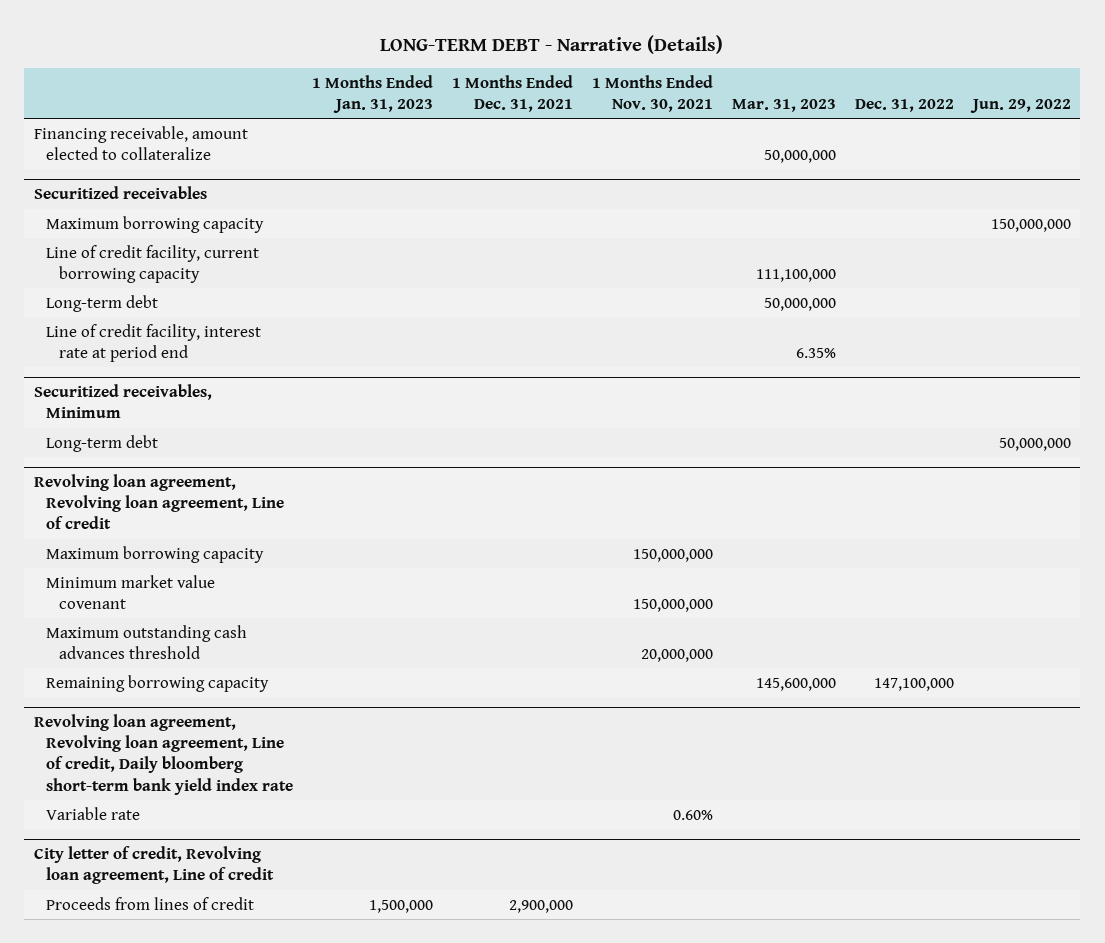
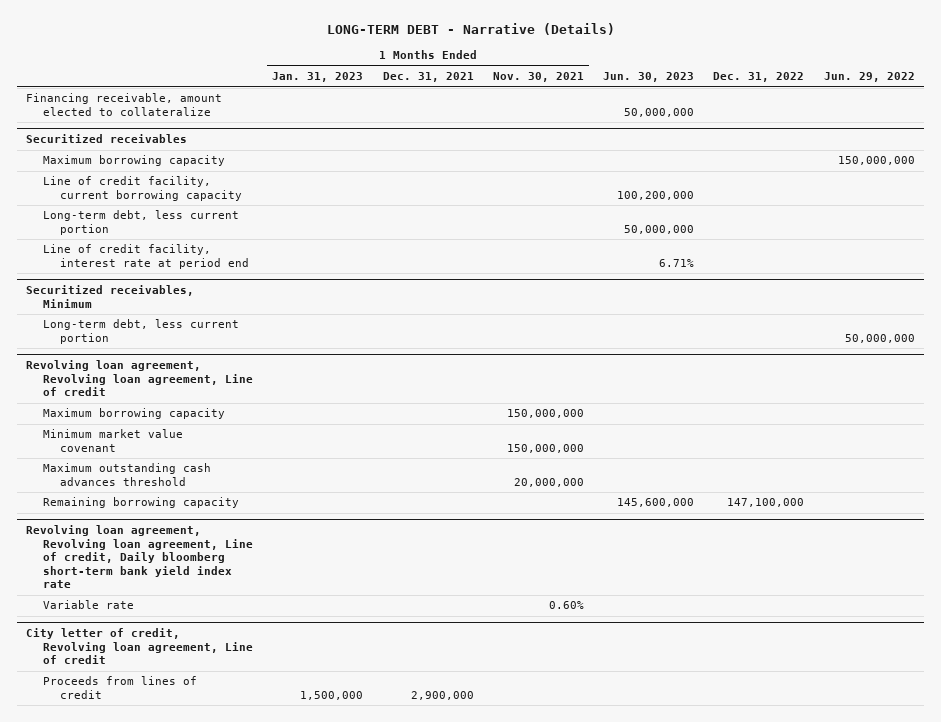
[731,98,836,112] Mar. 31, 2023 -> none
none -> [603,72,695,83] Jun. 30, 2023
[46,294,159,312] Long-term debt -> [42,210,239,235] Long-term debt, less current portion
[46,434,159,452] Long-term debt -> [42,319,239,344] Long-term debt, less current portion

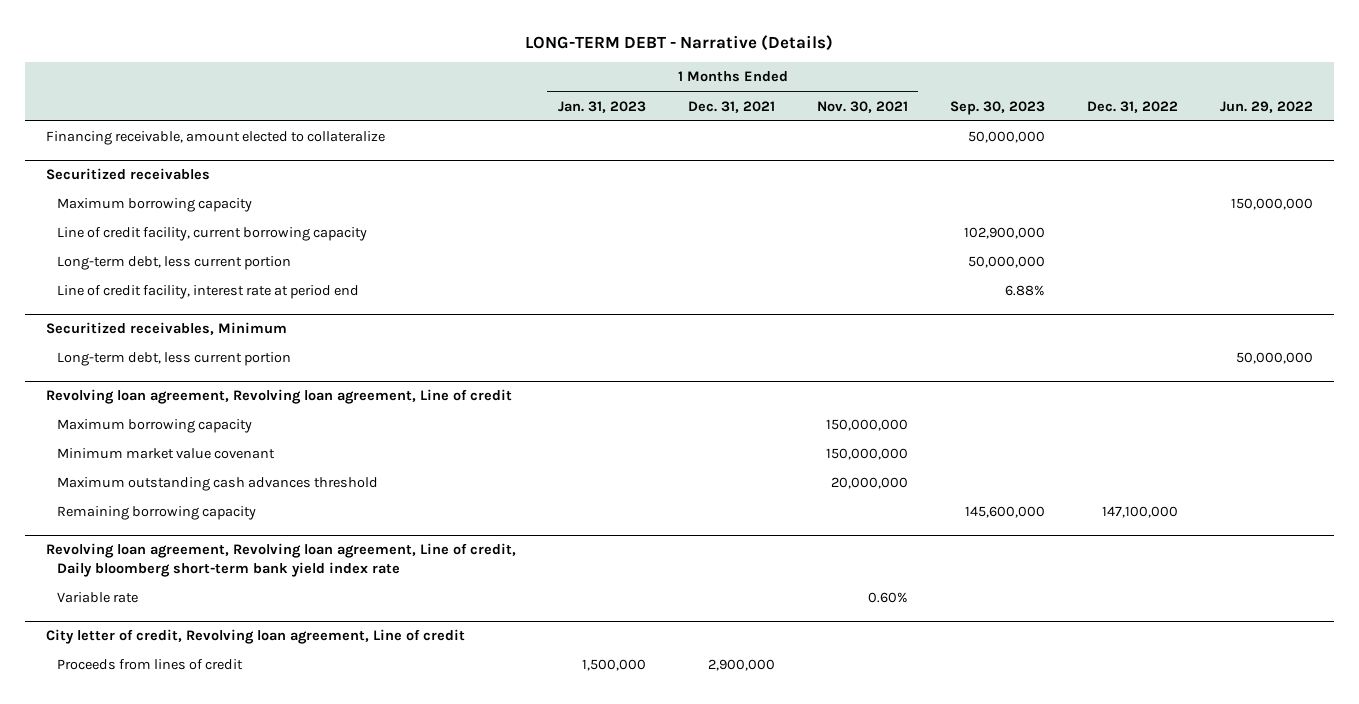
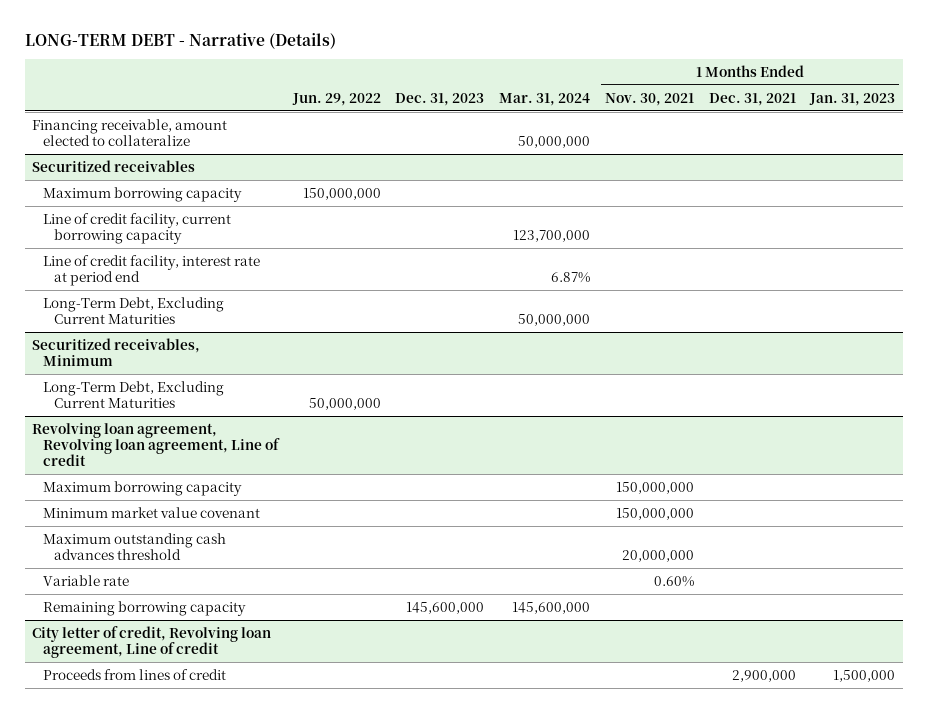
[949,100,1045,115] Sep. 30, 2023 -> none
[1086,100,1178,113] Dec. 31, 2022 -> none
none -> [395,92,485,106] Dec. 31, 2023
none -> [499,92,591,106] Mar. 31, 2024
[57,256,292,271] Long-term debt, less current portion -> none
none -> [42,296,224,324] Long-Term Debt, Excluding Current Maturities
[57,352,292,367] Long-term debt, less current portion -> [42,380,224,408] Long-Term Debt, Excluding Current Maturities
none -> [42,574,129,586] Variable rate
[45,543,516,577] Revolving loan agreement, Revolving loan agreement, Line of credit, Daily bloomberg short-term bank yield index rate -> none
[57,592,139,604] Variable rate -> none

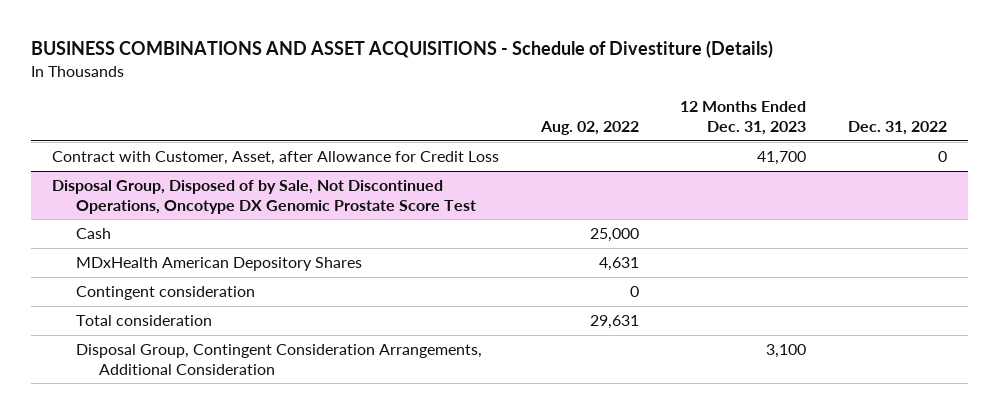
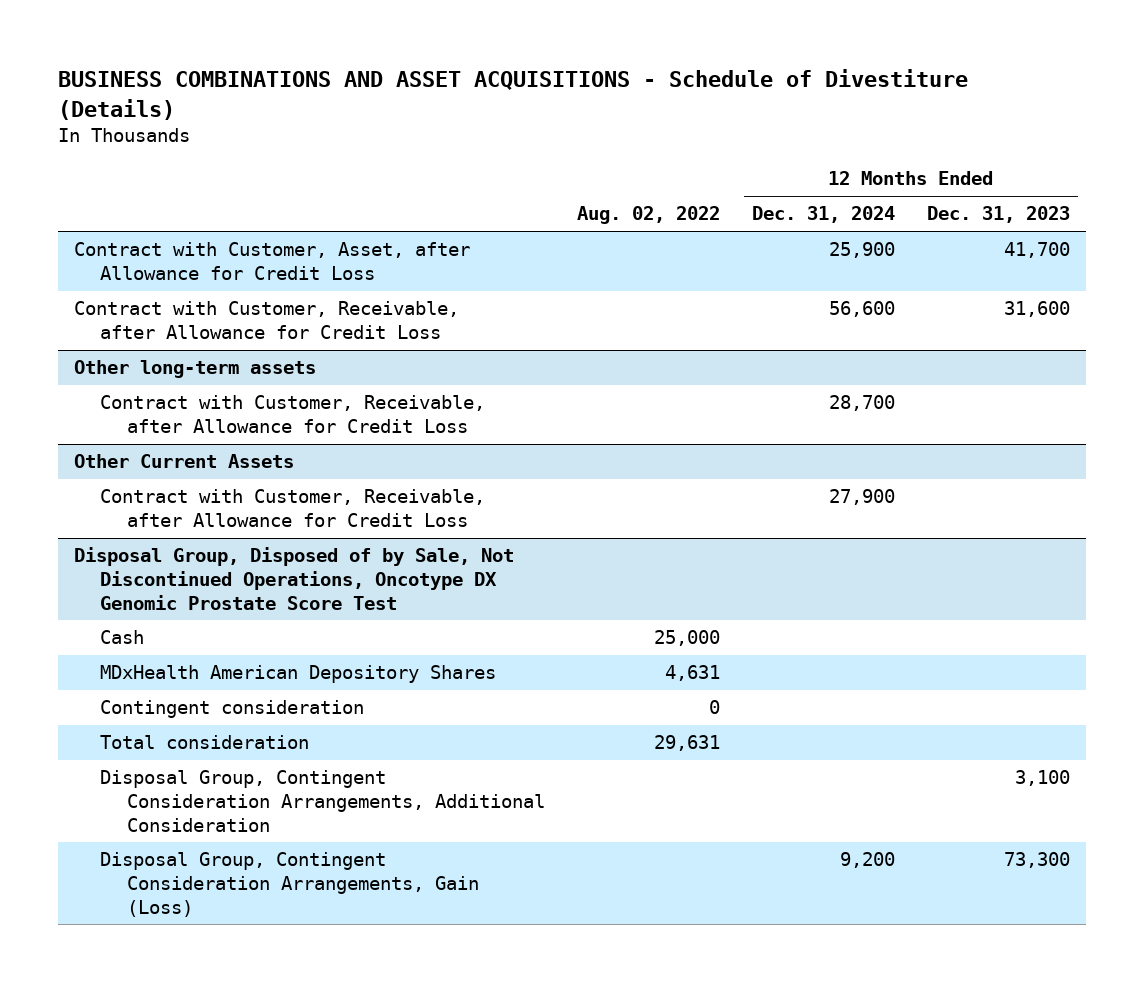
[848,121,948,136] Dec. 31, 2022 -> none
none -> [752,206,896,224] Dec. 31, 2024
none -> [74,301,460,340] Contract with Customer, Receivable, after Allowance for Credit Loss
none -> [74,360,317,379] Other long-term assets
none -> [100,395,486,434] Contract with Customer, Receivable, after Allowance for Credit Loss
none -> [74,454,295,469] Other Current Assets
none -> [100,489,486,528] Contract with Customer, Receivable, after Allowance for Credit Loss
none -> [100,852,479,917] Disposal Group, Contingent Consideration Arrangements, Gain (Loss)

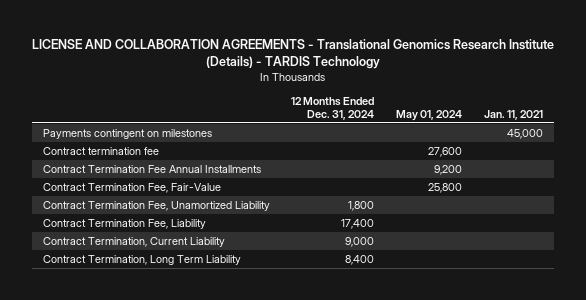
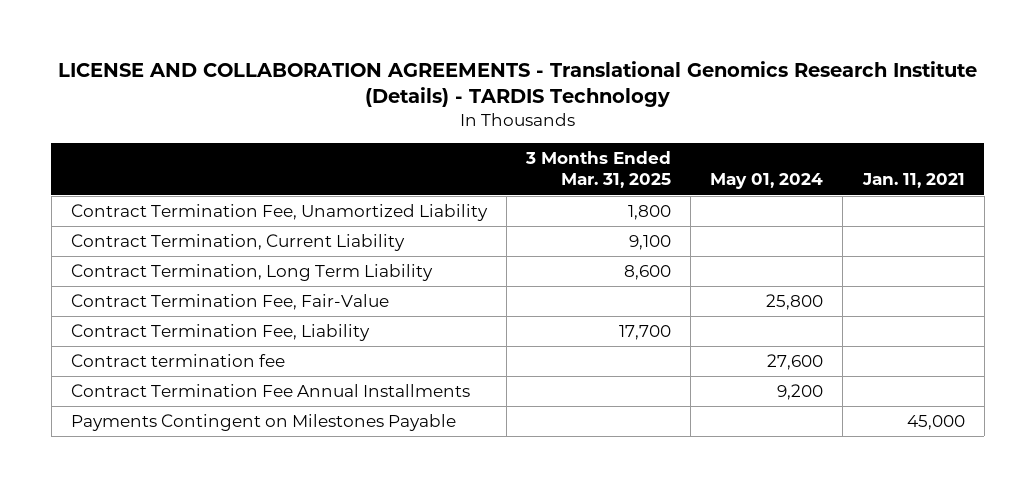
[291,96,375,120] 12 Months Ended Dec. 31, 2024 -> none
none -> [525,151,672,189] 3 Months Ended Mar. 31, 2025
[42,128,212,139] Payments contingent on milestones -> none
[42,182,221,193] Contract Termination Fee, Fair-Value -> [70,294,389,311] Contract Termination Fee, Fair-Value
[42,218,206,229] Contract Termination Fee, Liability -> [70,324,370,342] Contract Termination Fee, Liability
[42,146,159,155] Contract termination fee -> [70,354,285,368] Contract termination fee
[42,164,261,173] Contract Termination Fee Annual Installments -> [70,384,470,398] Contract Termination Fee Annual Installments
none -> [70,414,456,432] Payments Contingent on Milestones Payable

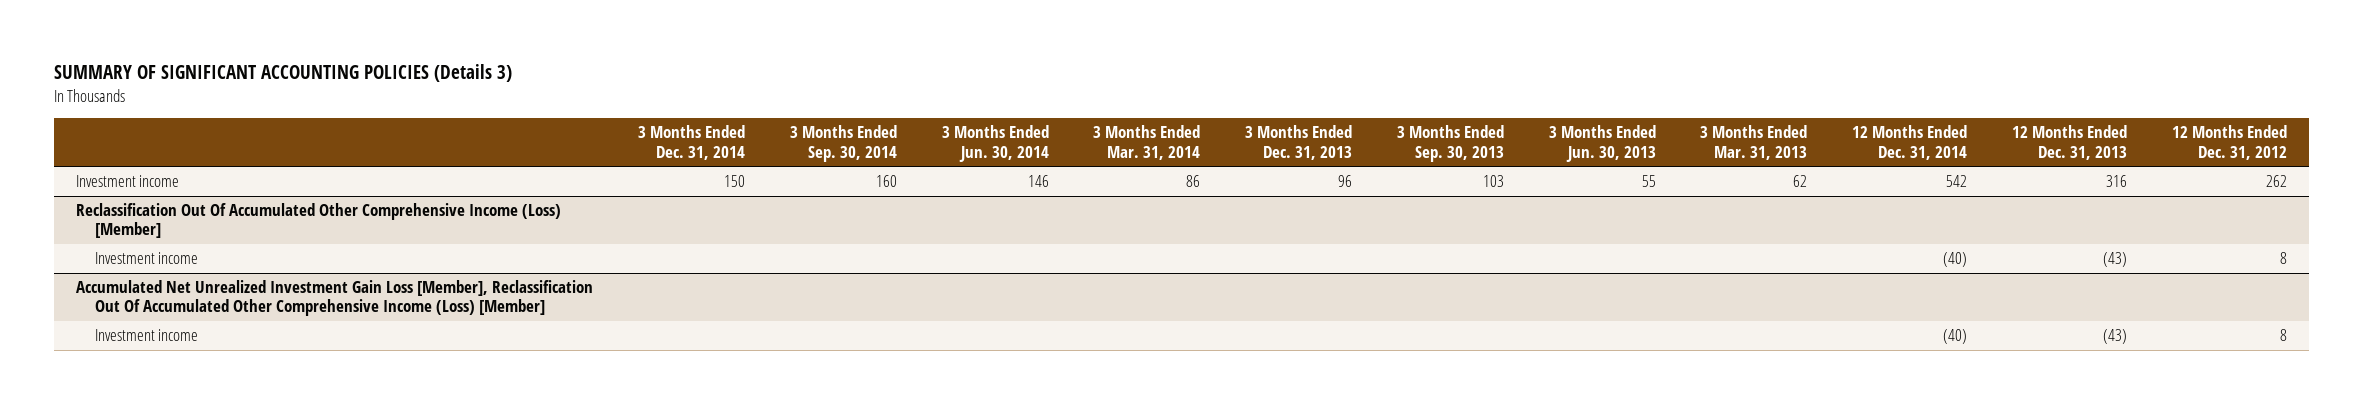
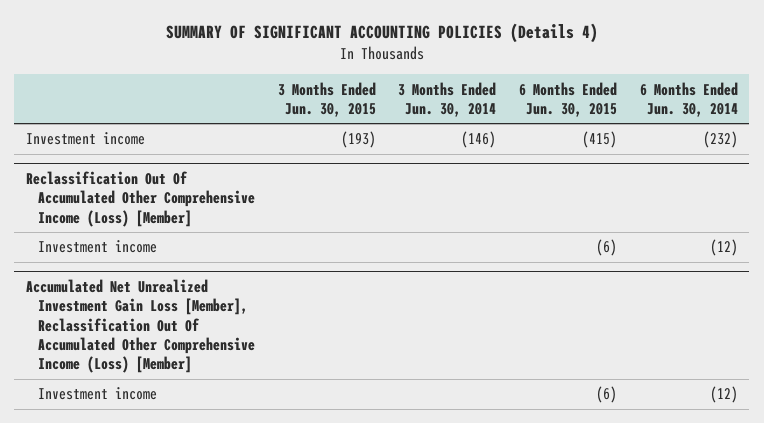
[53,64,512,83] SUMMARY OF SIGNIFICANT ACCOUNTING POLICIES (Details 3) -> [165,23,598,44] SUMMARY OF SIGNIFICANT ACCOUNTING POLICIES (Details 4)
[638,125,746,160] 3 Months Ended Dec. 31, 2014 -> none
[789,125,897,162] 3 Months Ended Sep. 30, 2014 -> none
[1093,125,1201,160] 3 Months Ended Mar. 31, 2014 -> none
[1245,125,1353,160] 3 Months Ended Dec. 31, 2013 -> none
[1396,125,1504,162] 3 Months Ended Sep. 30, 2013 -> none
[1548,125,1656,162] 3 Months Ended Jun. 30, 2013 -> none
[1700,125,1808,160] 3 Months Ended Mar. 31, 2013 -> none
[1852,125,1968,160] 12 Months Ended Dec. 31, 2014 -> none
[2011,125,2127,160] 12 Months Ended Dec. 31, 2013 -> none
[2171,125,2287,160] 12 Months Ended Dec. 31, 2012 -> none
none -> [277,81,376,117] 3 Months Ended Jun. 30, 2015
none -> [519,81,618,117] 6 Months Ended Jun. 30, 2015
none -> [639,81,738,117] 6 Months Ended Jun. 30, 2014
[1027,175,1049,188] 146 -> [461,131,497,149] (146)

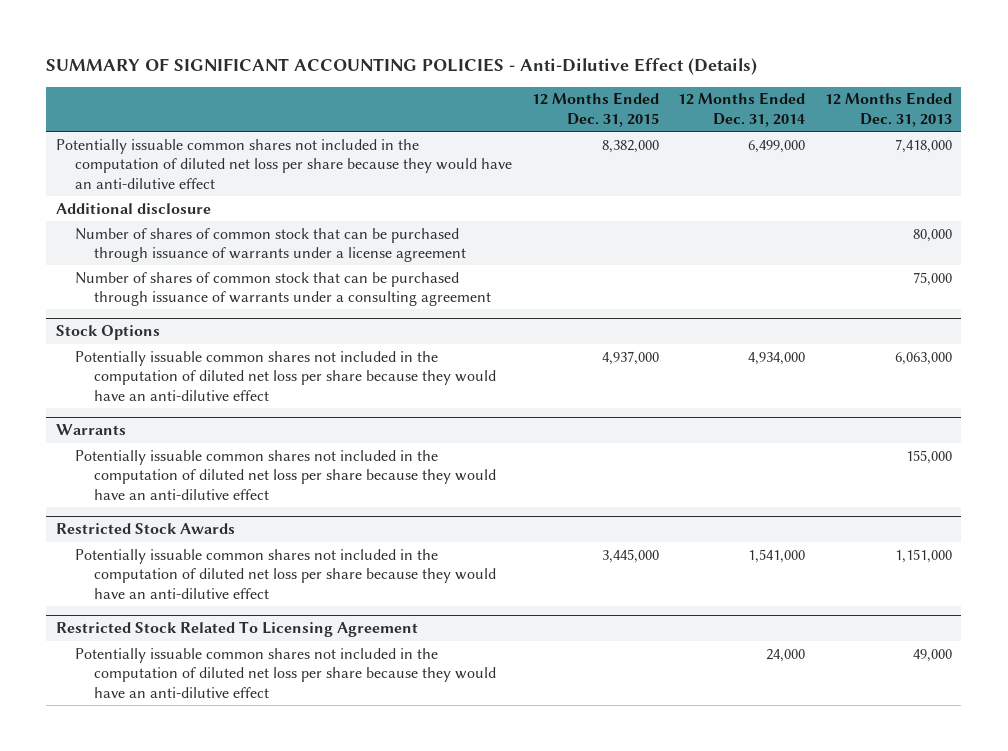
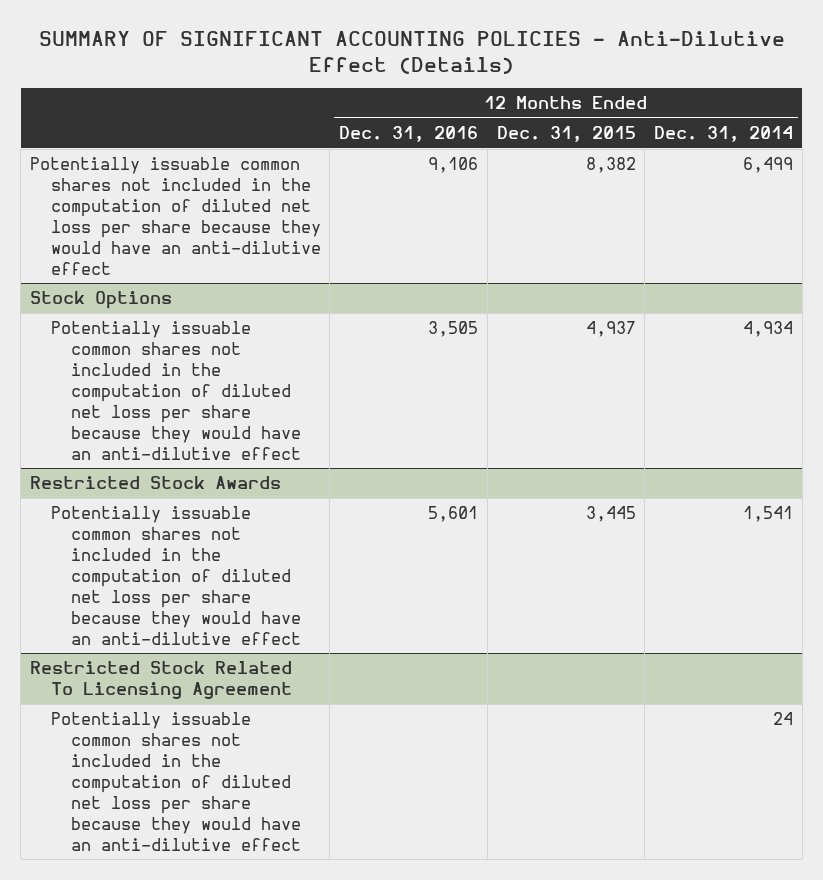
[824,92,952,127] 12 Months Ended Dec. 31, 2013 -> none
none -> [339,125,479,142] Dec. 31, 2016
[55,202,211,214] Additional disclosure -> none
[75,227,467,263] Number of shares of common stock that can be purchased through issuance of warrants under a license agreement -> none
[75,271,492,307] Number of shares of common stock that can be purchased through issuance of warrants under a consulting agreement -> none
[601,139,659,153] 8,382,000 -> [585,157,636,174] 8,382
[748,139,806,153] 6,499,000 -> [743,157,794,174] 6,499
[55,424,126,436] Warrants -> none
[75,449,497,500] Potentially issuable common shares not included in the computation of diluted net loss per share because they would have an anti-dilutive effect -> none
[601,350,659,365] 4,937,000 -> [585,321,636,338] 4,937
[748,351,806,365] 4,934,000 -> [743,321,794,338] 4,934
[601,548,659,563] 3,445,000 -> [585,506,636,523] 3,445
[748,548,806,563] 1,541,000 -> [743,506,794,523] 1,541
[766,648,806,662] 24,000 -> [773,712,794,726] 24

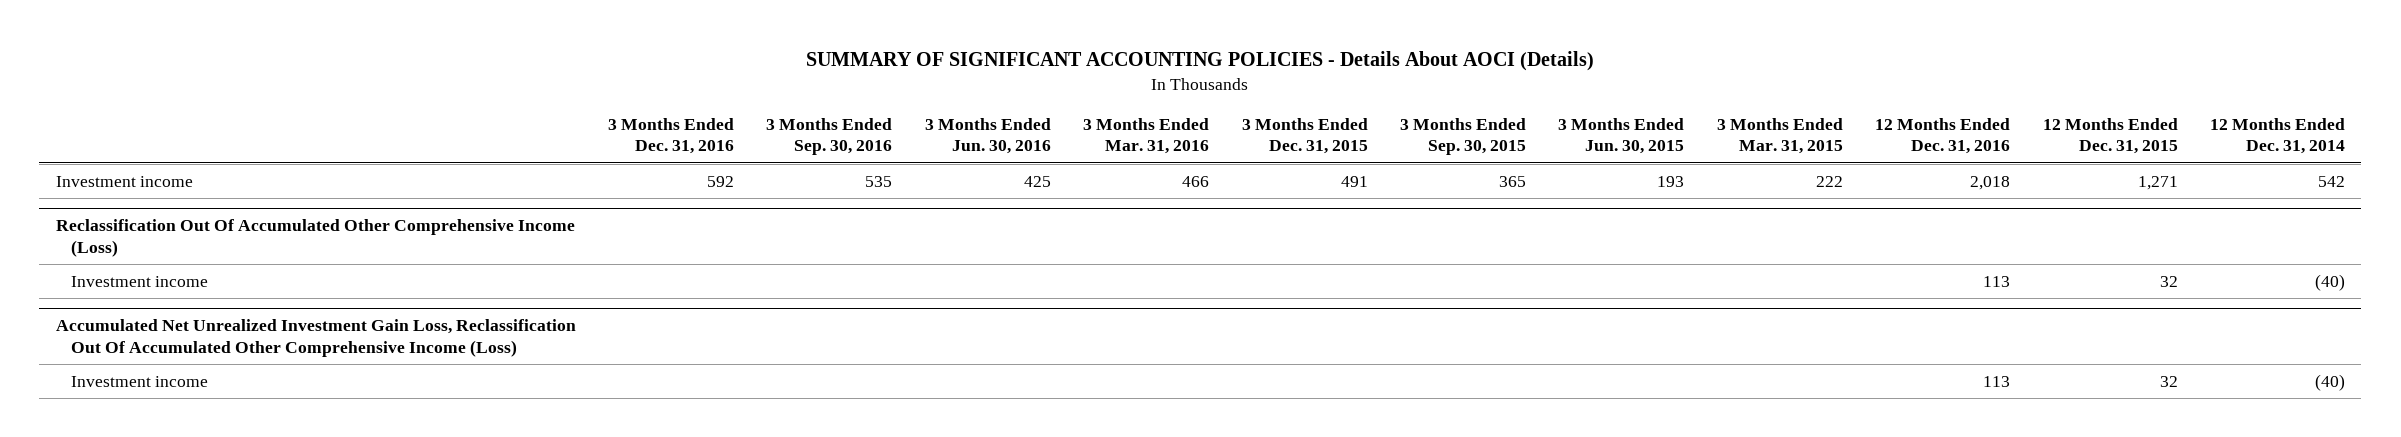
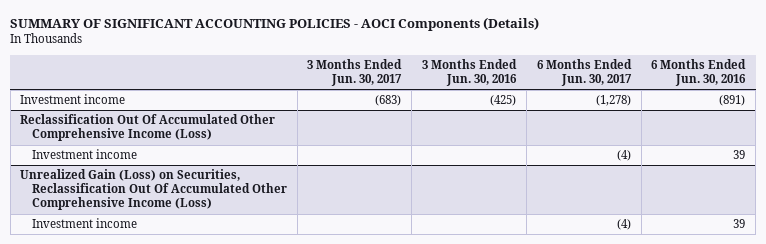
[806,51,1595,72] SUMMARY OF SIGNIFICANT ACCOUNTING POLICIES - Details About AOCI (Details) -> [10,16,540,31] SUMMARY OF SIGNIFICANT ACCOUNTING POLICIES - AOCI Components (Details)
[607,117,734,155] 3 Months Ended Dec. 31, 2016 -> none
[766,117,893,156] 3 Months Ended Sep. 30, 2016 -> none
[1083,117,1210,155] 3 Months Ended Mar. 31, 2016 -> none
[1241,117,1368,155] 3 Months Ended Dec. 31, 2015 -> none
[1399,117,1526,156] 3 Months Ended Sep. 30, 2015 -> none
[1558,117,1685,155] 3 Months Ended Jun. 30, 2015 -> none
[1716,117,1843,155] 3 Months Ended Mar. 31, 2015 -> none
[1875,117,2011,155] 12 Months Ended Dec. 31, 2016 -> none
[2042,117,2178,155] 12 Months Ended Dec. 31, 2015 -> none
[2209,117,2345,155] 12 Months Ended Dec. 31, 2014 -> none
none -> [307,59,403,87] 3 Months Ended Jun. 30, 2017
none -> [536,59,632,87] 6 Months Ended Jun. 30, 2017
none -> [651,59,747,87] 6 Months Ended Jun. 30, 2016
[1023,175,1051,187] 425 -> [490,95,517,107] (425)
[55,319,576,357] Accumulated Net Unrealized Investment Gain Loss, Reclassification Out Of Accumulated Other Comprehensive Income (Loss) -> [20,169,287,211] Unrealized Gain (Loss) on Securities, Reclassification Out Of Accumulated Other Comprehensive Income (Loss)

